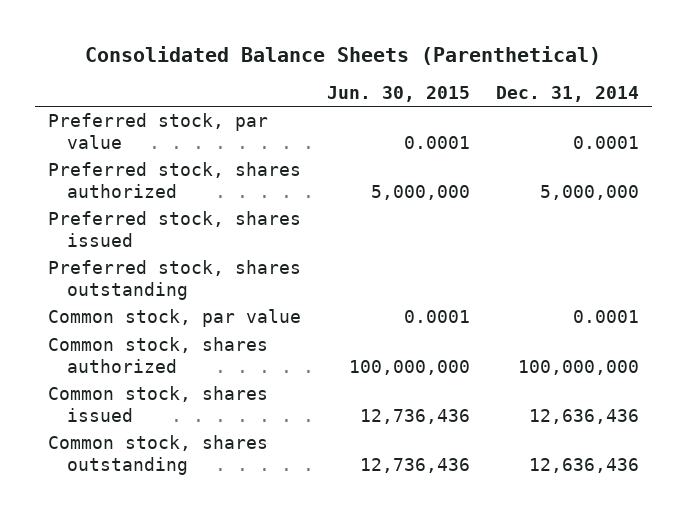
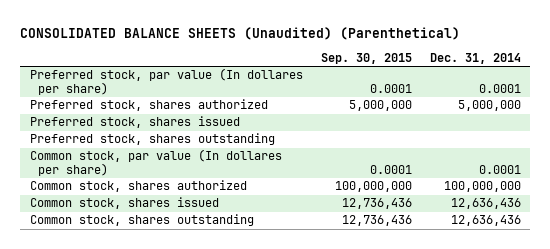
[85,45,602,65] Consolidated Balance Sheets (Parenthetical) -> [20,27,461,41] CONSOLIDATED BALANCE SHEETS (Unaudited) (Parenthetical)
[326,85,470,102] Jun. 30, 2015 -> none
none -> [320,53,412,65] Sep. 30, 2015
[47,113,268,149] Preferred stock, par value -> [29,68,303,96] Preferred stock, par value (In dollares per share)
[47,309,301,328] Common stock, par value -> [29,149,282,177] Common stock, par value (In dollares per share)

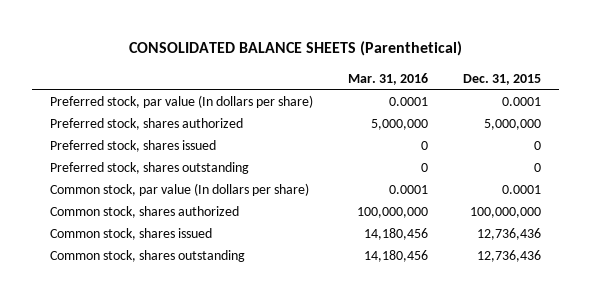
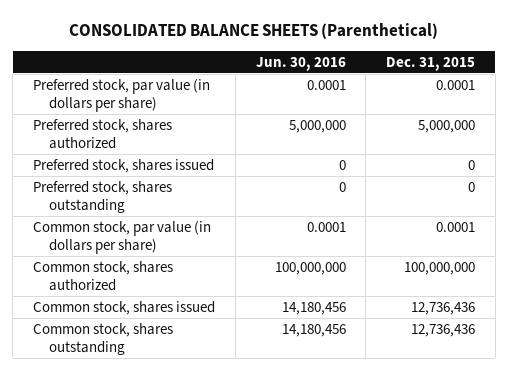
[348,72,429,85] Mar. 31, 2016 -> none
none -> [255,56,346,71] Jun. 30, 2016
[49,94,313,108] Preferred stock, par value (In dollars per share) -> [33,78,211,112] Preferred stock, par value (in dollars per share)
[49,182,309,196] Common stock, par value (In dollars per share) -> [33,220,212,254] Common stock, par value (in dollars per share)

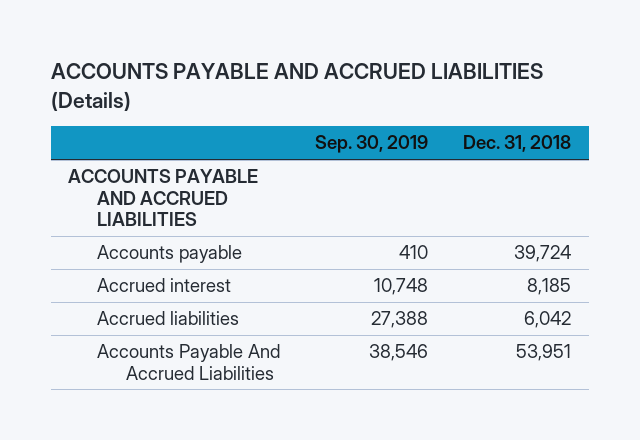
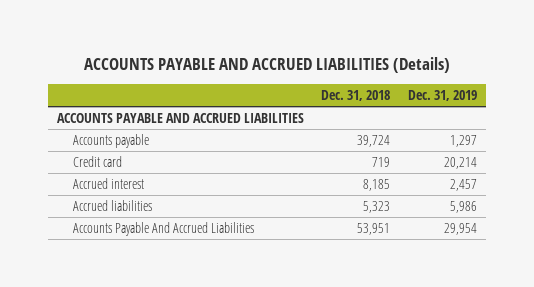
[315,135,429,154] Sep. 30, 2019 -> none
none -> [408,90,478,102] Dec. 31, 2019
none -> [72,156,122,168] Credit card
[524,311,572,329] 6,042 -> [363,201,391,214] 5,323

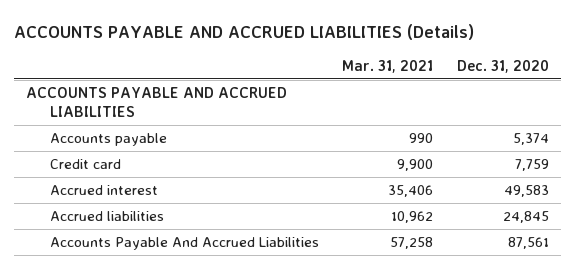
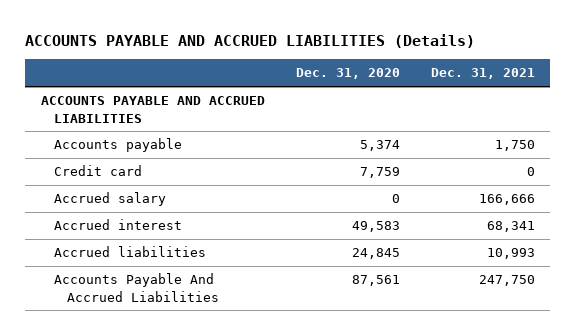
[342,59,434,73] Mar. 31, 2021 -> none
none -> [430,68,535,80] Dec. 31, 2021
none -> [54,192,167,207] Accrued salary

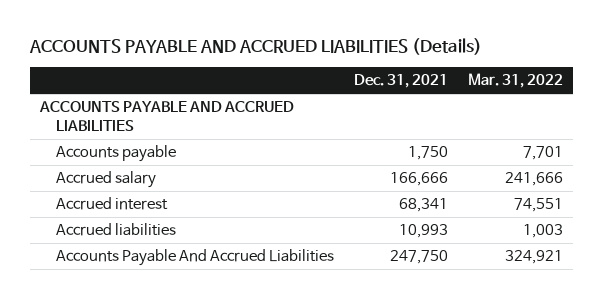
[295,68,400,80] Dec. 31, 2020 -> none
none -> [467,73,563,89] Mar. 31, 2022
[54,165,143,177] Credit card -> none

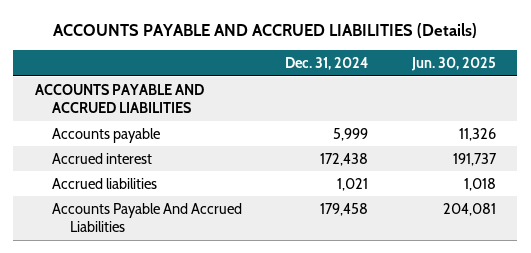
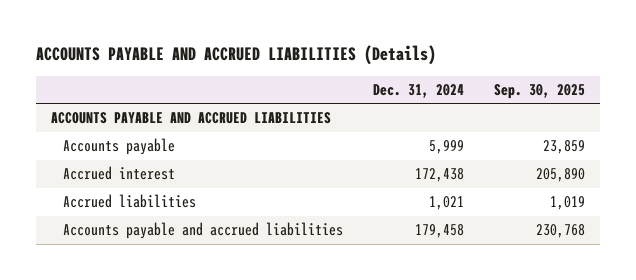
[410,57,496,72] Jun. 30, 2025 -> none
none -> [494,83,586,99] Sep. 30, 2025
[52,202,243,233] Accounts Payable And Accrued Liabilities -> [63,222,344,240] Accounts payable and accrued liabilities

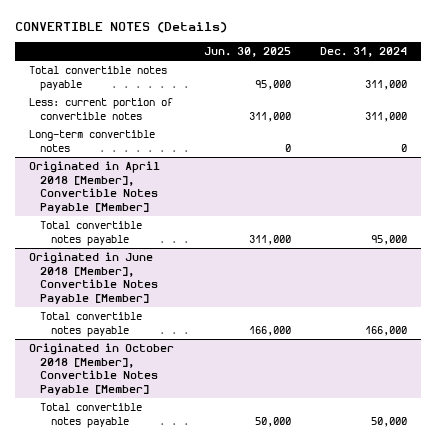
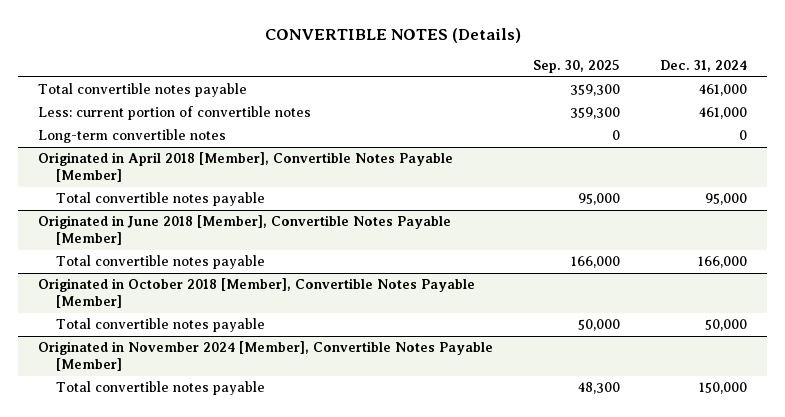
[203,46,291,57] Jun. 30, 2025 -> none
none -> [533,60,621,74] Sep. 30, 2025
[364,79,407,90] 311,000 -> [699,84,748,97] 461,000
[364,111,407,122] 311,000 -> [699,107,748,120] 461,000
none -> [37,341,493,372] Originated in November 2024 [Member], Convertible Notes Payable [Member]
none -> [55,381,265,396] Total convertible notes payable

